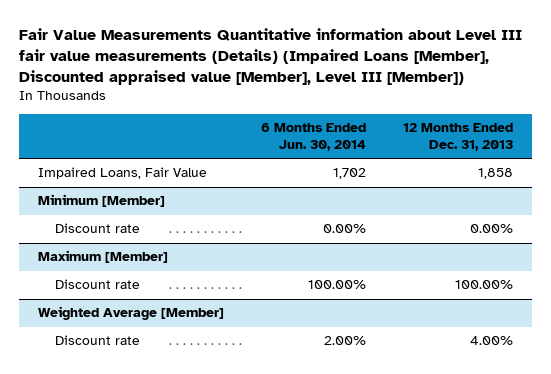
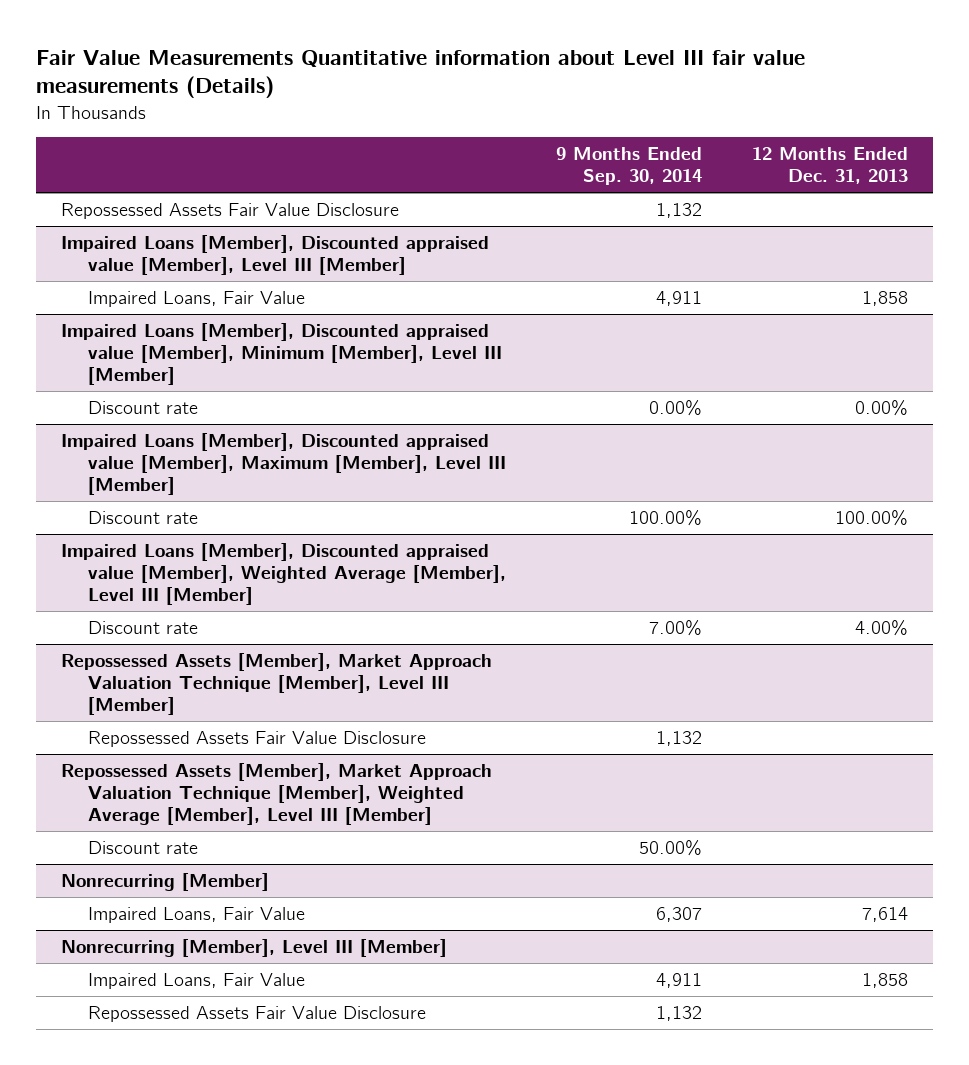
[18,27,522,85] Fair Value Measurements Quantitative information about Level III fair value measurements (Details) (Impaired Loans [Member], Discounted appraised value [Member], Level III [Member]) -> [35,49,805,99] Fair Value Measurements Quantitative information about Level III fair value measurements (Details)
[260,123,366,152] 6 Months Ended Jun. 30, 2014 -> none
none -> [555,147,702,186] 9 Months Ended Sep. 30, 2014
none -> [60,202,399,219] Repossessed Assets Fair Value Disclosure
none -> [60,234,489,275] Impaired Loans [Member], Discounted appraised value [Member], Level III [Member]
[37,194,165,208] Minimum [Member] -> none
none -> [60,322,502,385] Impaired Loans [Member], Discounted appraised value [Member], Minimum [Member], Level III [Member]
[37,250,168,264] Maximum [Member] -> none
none -> [60,432,506,495] Impaired Loans [Member], Discounted appraised value [Member], Maximum [Member], Level III [Member]
[37,306,224,321] Weighted Average [Member] -> none
none -> [60,542,506,605] Impaired Loans [Member], Discounted appraised value [Member], Weighted Average [Member], Level III [Member]
none -> [60,652,492,715] Repossessed Assets [Member], Market Approach Valuation Technique [Member], Level III [Member]
none -> [87,730,426,747] Repossessed Assets Fair Value Disclosure
none -> [60,762,492,825] Repossessed Assets [Member], Market Approach Valuation Technique [Member], Weighted Average [Member], Level III [Member]
none -> [87,840,198,854] Discount rate
none -> [60,872,269,891] Nonrecurring [Member]
none -> [87,906,305,923] Impaired Loans, Fair Value
none -> [60,938,447,957] Nonrecurring [Member], Level III [Member]
none -> [87,972,305,989] Impaired Loans, Fair Value
none -> [87,1005,426,1022] Repossessed Assets Fair Value Disclosure

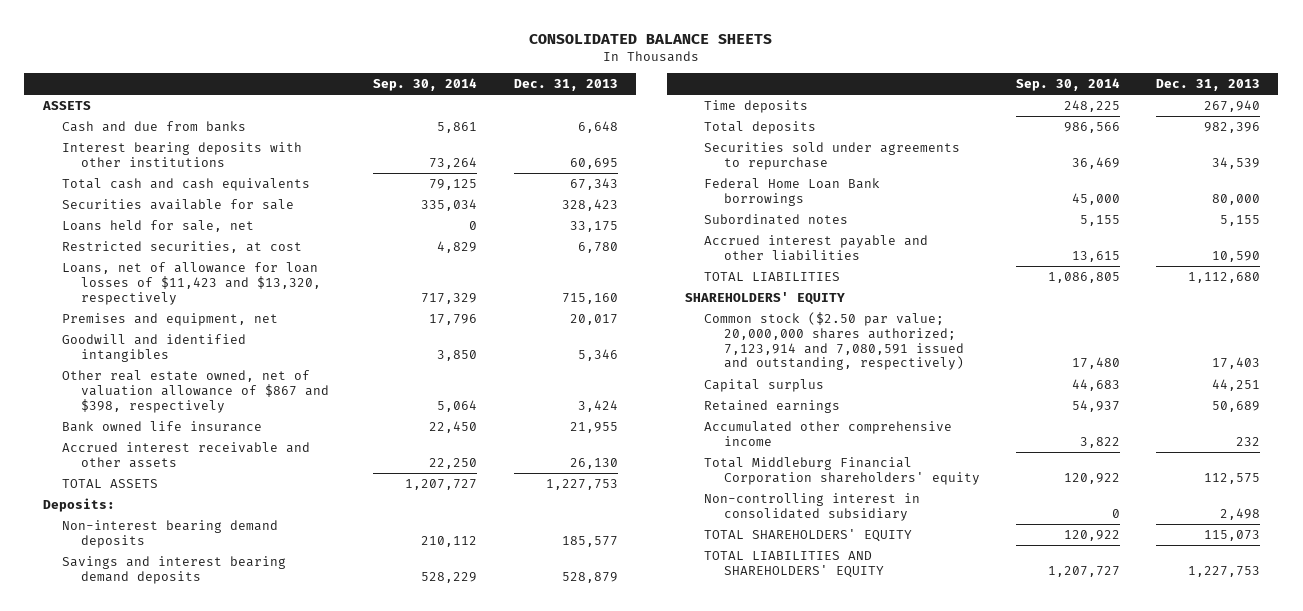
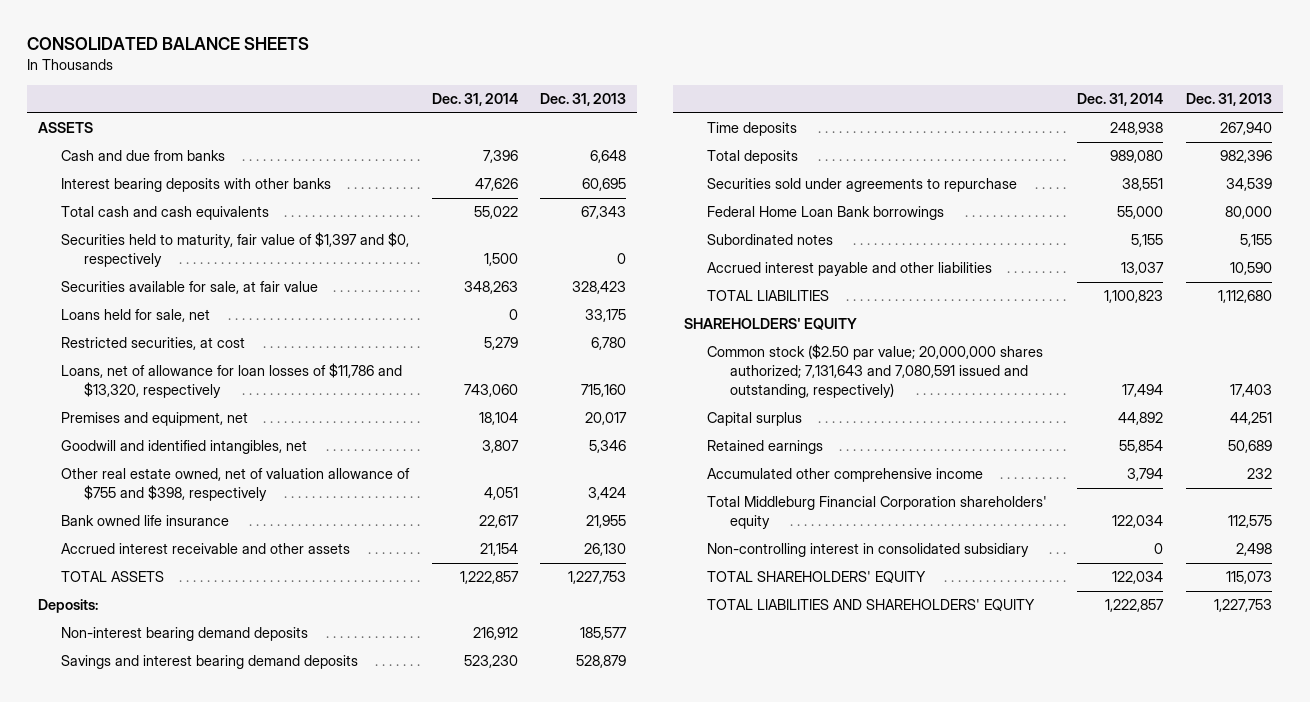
[373,78,478,92] Sep. 30, 2014 -> none
none -> [431,93,518,107] Dec. 31, 2014
[61,142,302,167] Interest bearing deposits with other institutions -> [61,178,332,193] Interest bearing deposits with other banks
none -> [61,232,410,268] Securities held to maturity, fair value of $1,397 and $0, respectively
[61,199,294,211] Securities available for sale -> [61,281,319,295] Securities available for sale, at fair value
[61,262,322,305] Loans, net of allowance for loan losses of $11,423 and $13,320, respectively -> [61,363,403,399] Loans, net of allowance for loan losses of $11,786 and $13,320, respectively
[61,334,246,362] Goodwill and identified intangibles -> [61,440,308,455] Goodwill and identified intangibles, net
[61,370,330,413] Other real estate owned, net of valuation allowance of $867 and $398, respectively -> [61,468,411,502] Other real estate owned, net of valuation allowance of $755 and $398, respectively
[704,312,964,371] Common stock ($2.50 par value; 20,000,000 shares authorized; 7,123,914 and 7,080,591 issued and outstanding, respectively) -> [707,344,1044,399] Common stock ($2.50 par value; 20,000,000 shares authorized; 7,131,643 and 7,080,591 issued and outstanding, respectively)

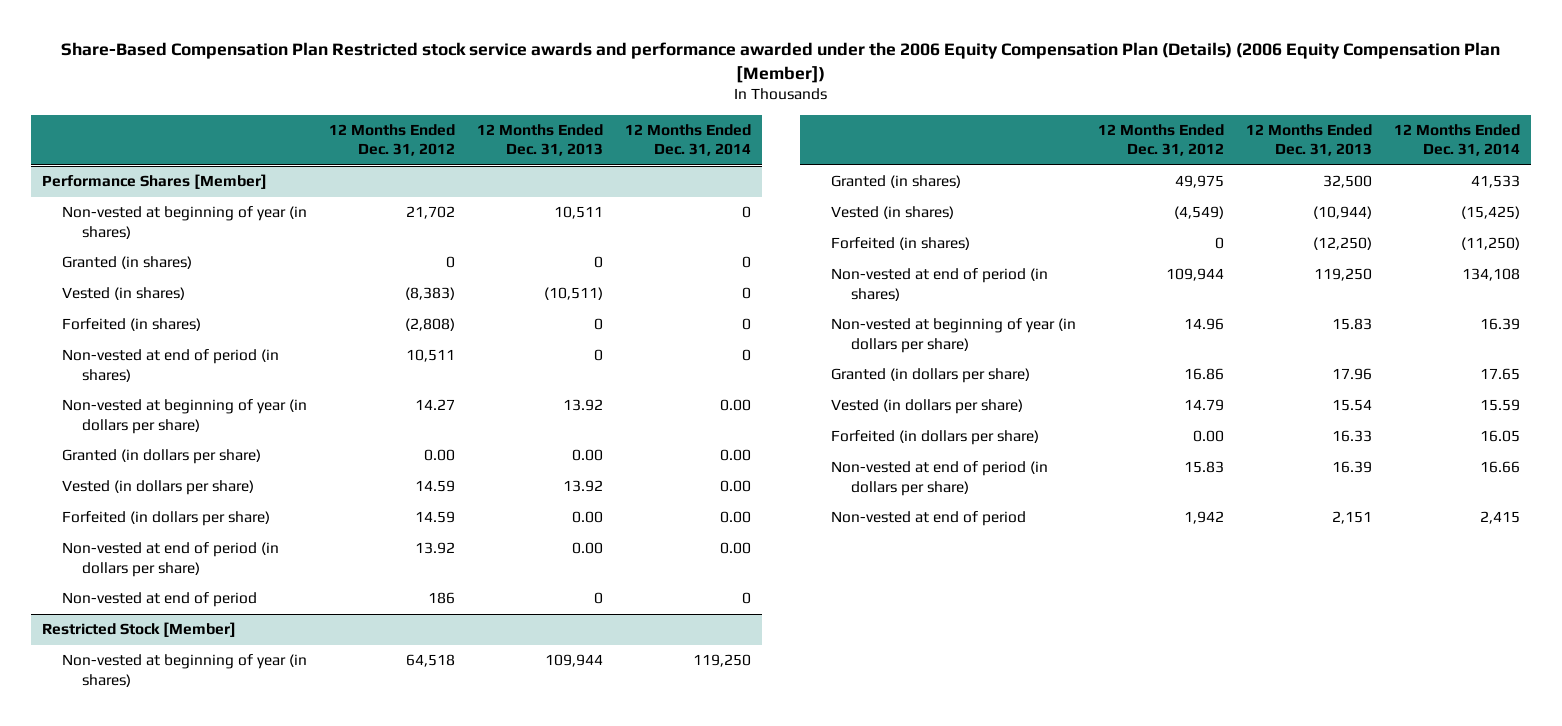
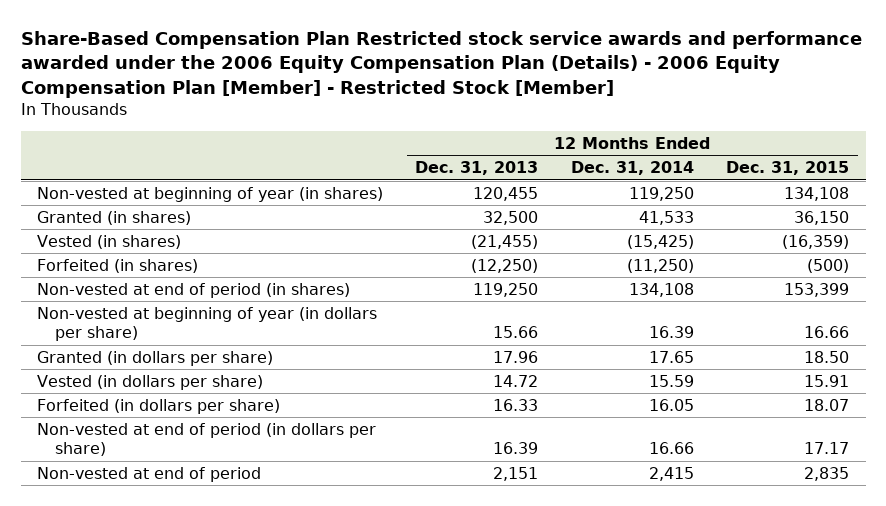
[60,41,1500,83] Share-Based Compensation Plan Restricted stock service awards and performance awarded under the 2006 Equity Compensation Plan (Details) (2006 Equity Compensation Plan [Member]) -> [20,31,862,98] Share-Based Compensation Plan Restricted stock service awards and performance awarded under the 2006 Equity Compensation Plan (Details) - 2006 Equity Compensation Plan [Member] - Restricted Stock [Member]
[328,124,455,157] 12 Months Ended Dec. 31, 2012 -> none
none -> [726,161,850,176] Dec. 31, 2015
[41,174,267,190] Performance Shares [Member] -> none
[61,256,192,270] Granted (in shares) -> none
[61,287,185,301] Vested (in shares) -> none
[61,318,201,332] Forfeited (in shares) -> none
[61,349,279,382] Non-vested at end of period (in shares) -> none
[61,399,307,434] Non-vested at beginning of year (in dollars per share) -> none
[61,449,261,465] Granted (in dollars per share) -> none
[61,480,254,496] Vested (in dollars per share) -> none
[61,511,270,527] Forfeited (in dollars per share) -> none
[61,542,279,577] Non-vested at end of period (in dollars per share) -> none
[61,592,257,608] Non-vested at end of period -> none
[41,622,236,638] Restricted Stock [Member] -> none
[61,654,307,687] Non-vested at beginning of year (in shares) -> none
[553,206,603,220] 10,511 -> [473,186,539,201] 120,455
[741,206,751,219] 0 -> [628,186,694,201] 119,250
[1313,206,1373,220] (10,944) -> [471,234,539,249] (21,455)
[1332,318,1373,331] 15.83 -> [493,325,539,338] 15.66
[1332,399,1373,412] 15.54 -> [493,374,539,387] 14.72

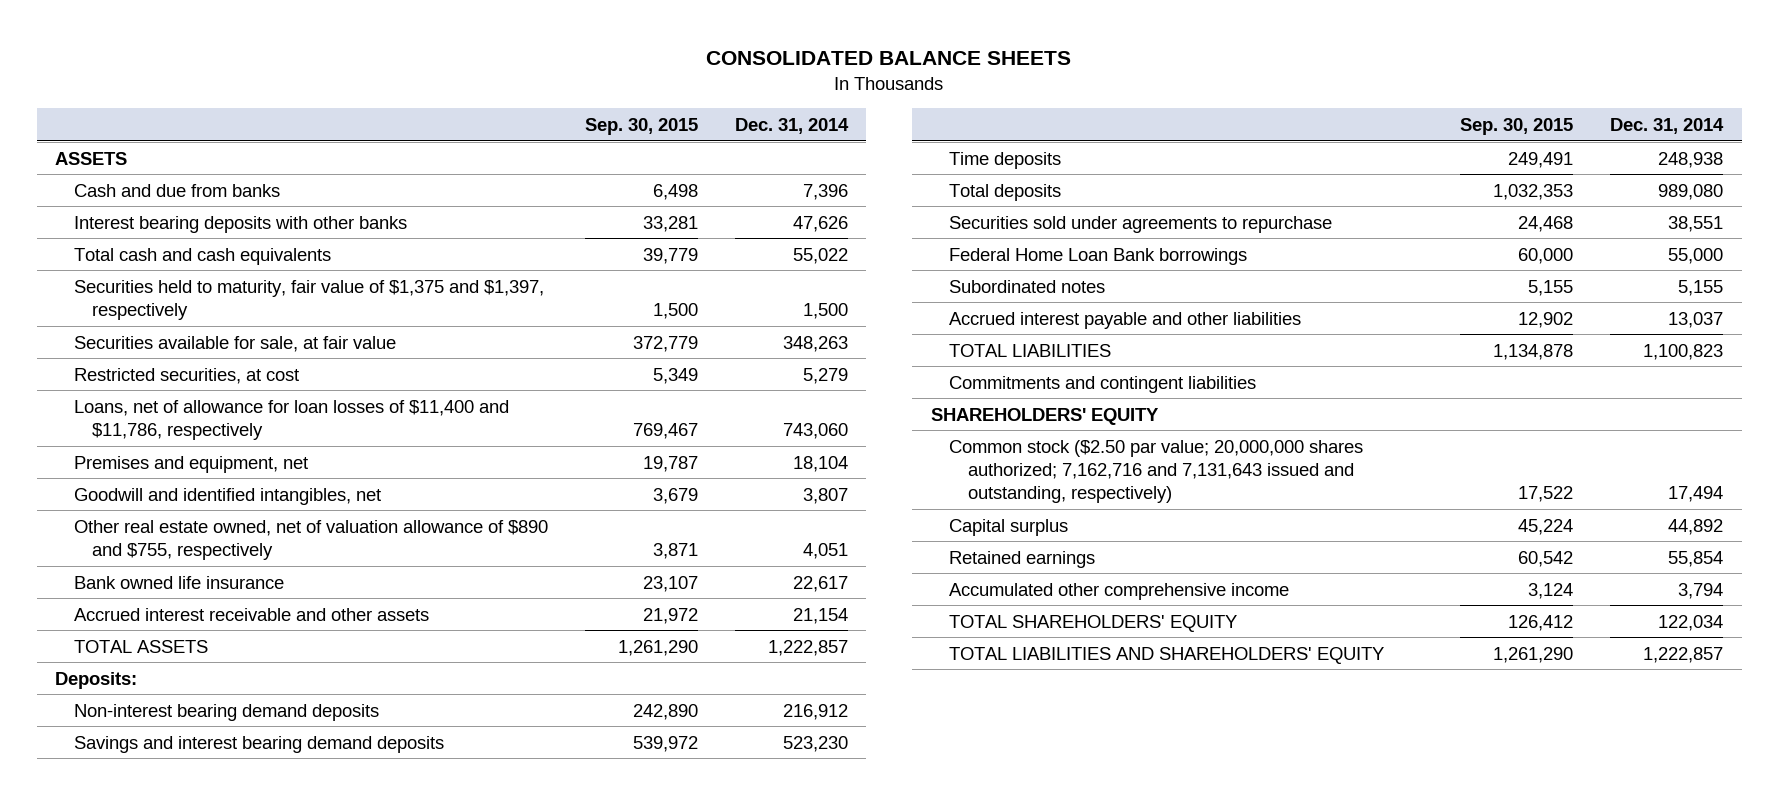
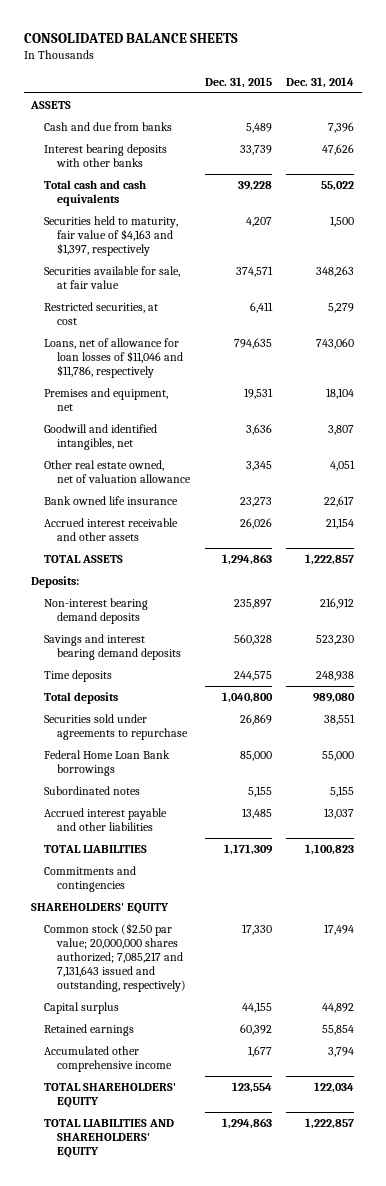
[584,117,698,135] Sep. 30, 2015 -> none
none -> [204,77,272,89] Dec. 31, 2015
[73,279,544,320] Securities held to maturity, fair value of $1,375 and $1,397, respectively -> [44,216,179,257] Securities held to maturity, fair value of $4,163 and $1,397, respectively
[73,399,509,440] Loans, net of allowance for loan losses of $11,400 and $11,786, respectively -> [44,338,184,379] Loans, net of allowance for loan losses of $11,046 and $11,786, respectively
[73,519,548,560] Other real estate owned, net of valuation allowance of $890 and $755, respectively -> [44,460,192,484] Other real estate owned, net of valuation allowance
[949,375,1257,393] Commitments and contingent liabilities -> [44,866,137,893] Commitments and contingencies
[949,439,1364,504] Common stock ($2.50 par value; 20,000,000 shares authorized; 7,162,716 and 7,131,643 issued and outstanding, respectively) -> [44,923,187,993] Common stock ($2.50 par value; 20,000,000 shares authorized; 7,085,217 and 7,131,643 issued and outstanding, respectively)

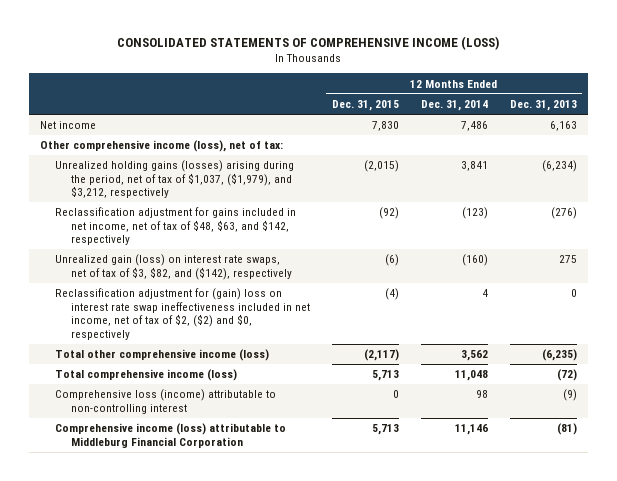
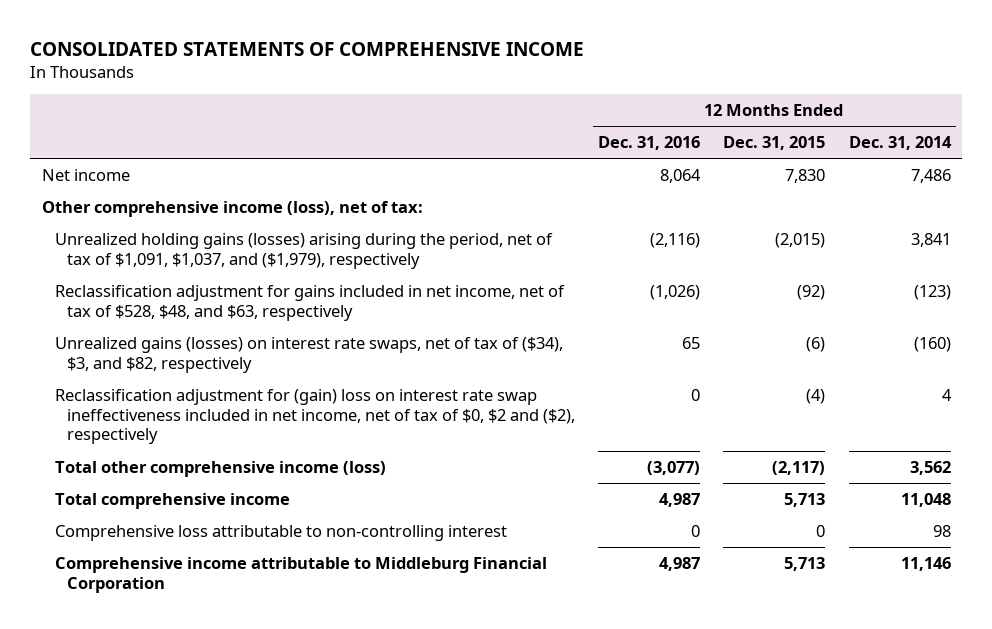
[117,35,500,50] CONSOLIDATED STATEMENTS OF COMPREHENSIVE INCOME (LOSS) -> [30,41,585,56] CONSOLIDATED STATEMENTS OF COMPREHENSIVE INCOME
[509,100,577,112] Dec. 31, 2013 -> none
none -> [598,135,701,150] Dec. 31, 2016
[55,160,295,199] Unrealized holding gains (losses) arising during the period, net of tax of $1,037, ($1,979), and $3,212, respectively -> [54,232,553,269] Unrealized holding gains (losses) arising during the period, net of tax of $1,091, $1,037, and ($1,979), respectively
[55,207,297,246] Reclassification adjustment for gains included in net income, net of tax of $48, $63, and $142, respectively -> [54,284,565,321] Reclassification adjustment for gains included in net income, net of tax of $528, $48, and $63, respectively
[55,254,293,280] Unrealized gain (loss) on interest rate swaps, net of tax of $3, $82, and ($142), respectively -> [54,336,563,373] Unrealized gains (losses) on interest rate swaps, net of tax of ($34), $3, and $82, respectively
[55,288,311,340] Reclassification adjustment for (gain) loss on interest rate swap ineffectiveness included in net income, net of tax of $2, ($2) and $0, respectively -> [54,388,576,445] Reclassification adjustment for (gain) loss on interest rate swap ineffectiveness included in net income, net of tax of $0, $2 and ($2), respectively
[55,369,238,382] Total comprehensive income (loss) -> [54,492,290,509] Total comprehensive income
[55,389,277,414] Comprehensive loss (income) attributable to non-controlling interest -> [54,524,507,541] Comprehensive loss attributable to non-controlling interest
[55,423,287,448] Comprehensive income (loss) attributable to Middleburg Financial Corporation -> [54,556,547,593] Comprehensive income attributable to Middleburg Financial Corporation

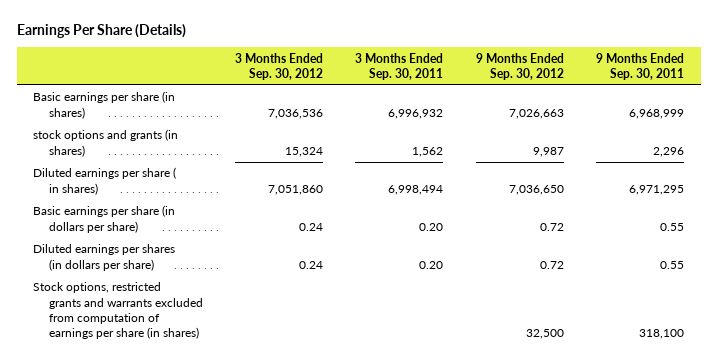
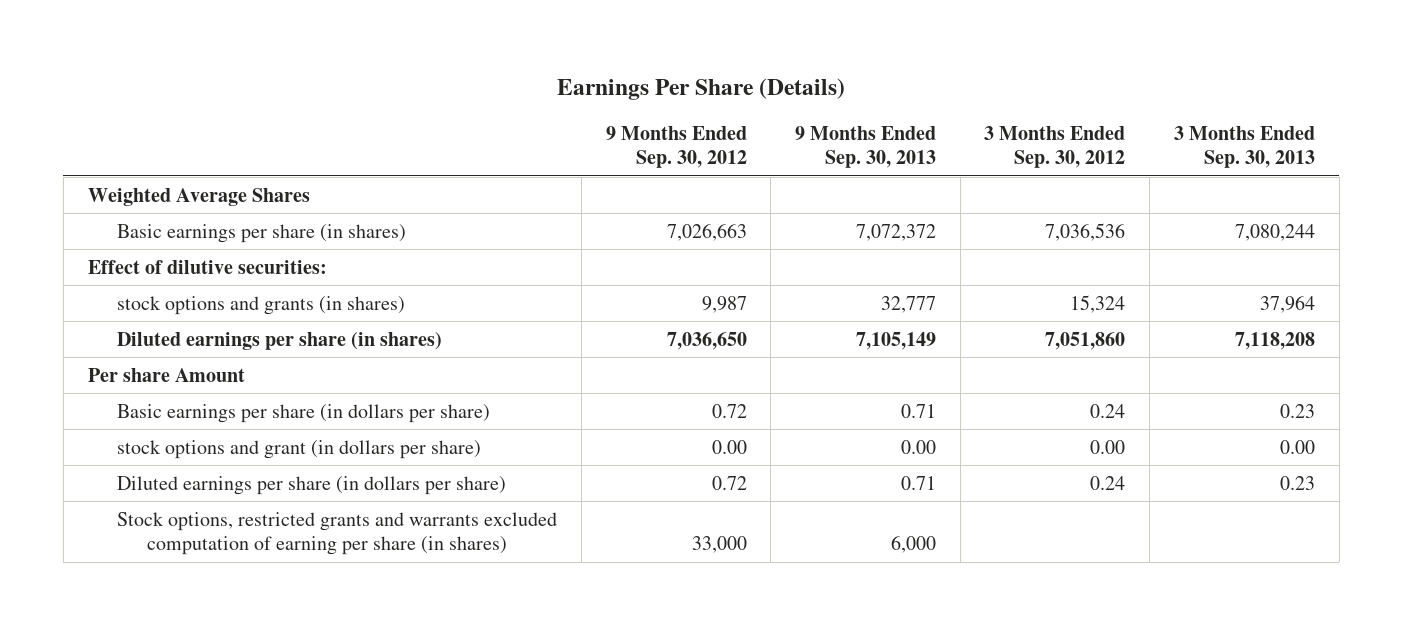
[355,52,444,80] 3 Months Ended Sep. 30, 2011 -> none
[596,52,685,80] 9 Months Ended Sep. 30, 2011 -> none
none -> [795,125,937,169] 9 Months Ended Sep. 30, 2013
none -> [1173,125,1315,169] 3 Months Ended Sep. 30, 2013
none -> [87,187,310,206] Weighted Average Shares
none -> [87,259,327,274] Effect of dilutive securities:
[33,167,177,195] Diluted earnings per share ( in shares) -> [117,331,443,350] Diluted earnings per share (in shares)
none -> [87,367,245,382] Per share Amount
none -> [117,439,482,459] stock options and grant (in dollars per share)
[33,244,176,271] Diluted earnings per shares (in dollars per share) -> [117,475,507,495] Diluted earnings per share (in dollars per share)
[33,282,203,340] Stock options, restricted grants and warrants excluded from computation of earnings per share (in shares) -> [117,511,558,556] Stock options, restricted grants and warrants excluded computation of earning per share (in shares)
[525,329,564,340] 32,500 -> [691,536,747,554] 33,000

